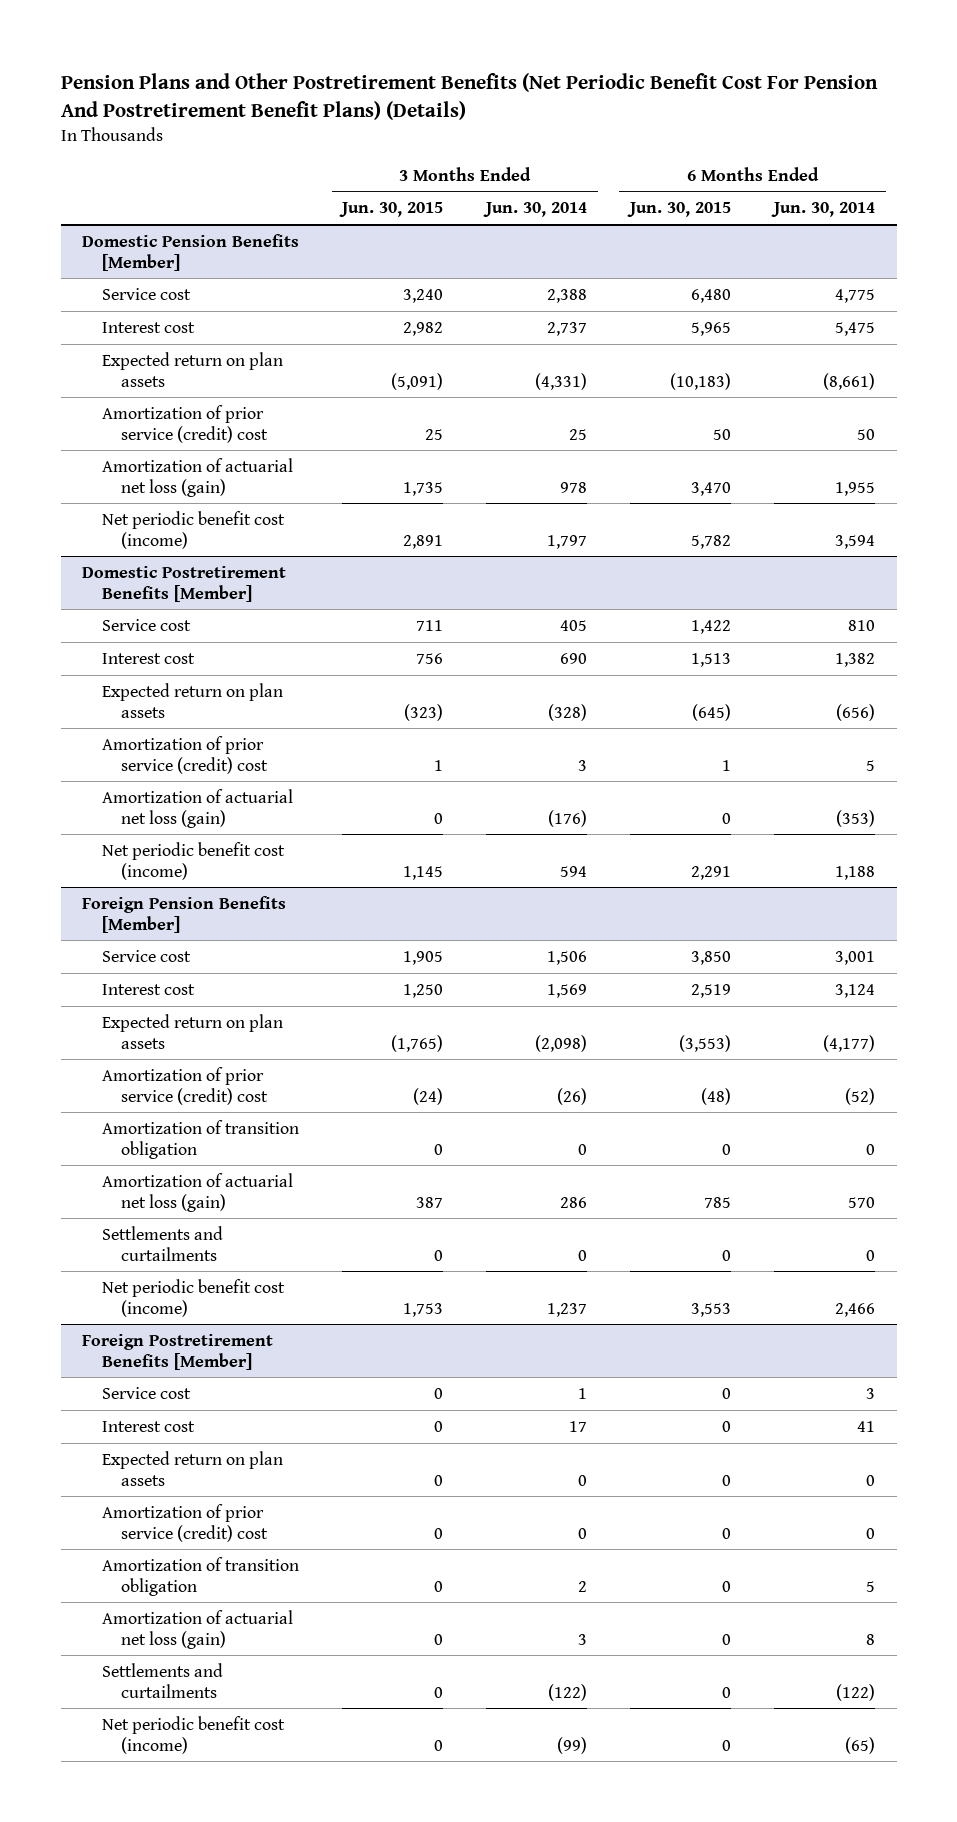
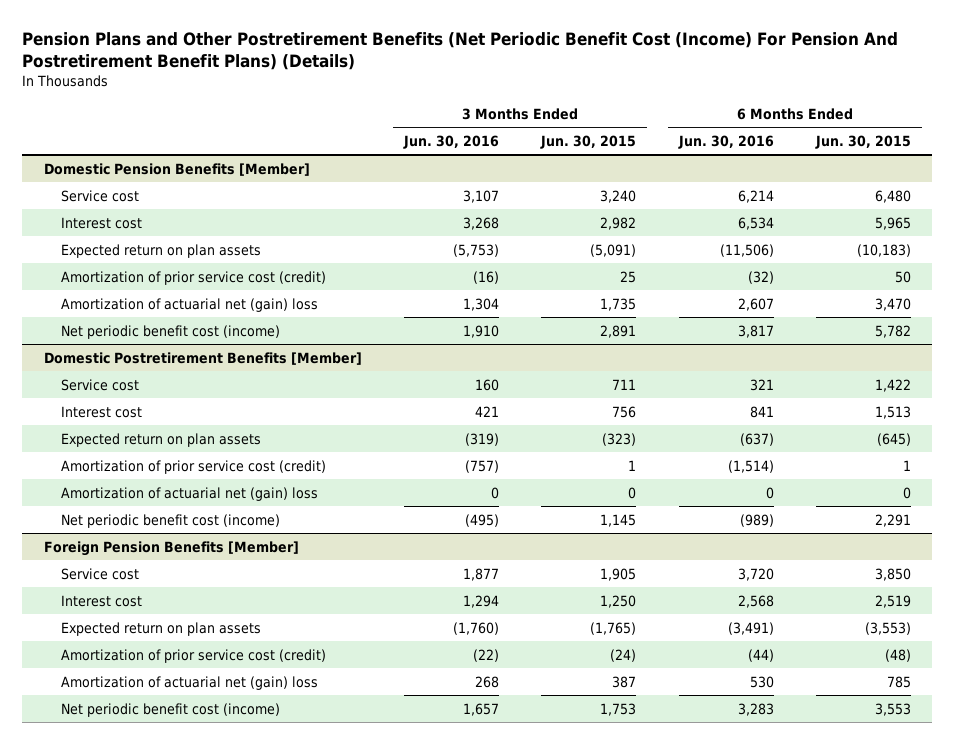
[60,72,878,120] Pension Plans and Other Postretirement Benefits (Net Periodic Benefit Cost For Pension And Postretirement Benefit Plans) (Details) -> [22,31,899,70] Pension Plans and Other Postretirement Benefits (Net Periodic Benefit Cost (Income) For Pension And Postretirement Benefit Plans) (Details)
[483,202,588,218] Jun. 30, 2014 -> none
[771,202,876,218] Jun. 30, 2014 -> none
none -> [402,134,499,149] Jun. 30, 2016
none -> [677,134,774,149] Jun. 30, 2016
[101,404,269,443] Amortization of prior service (credit) cost -> [60,270,326,285] Amortization of prior service cost (credit)
[101,457,293,497] Amortization of actuarial net loss (gain) -> [60,297,318,312] Amortization of actuarial net (gain) loss
[101,735,269,774] Amortization of prior service (credit) cost -> [60,459,326,474] Amortization of prior service cost (credit)
[101,788,293,828] Amortization of actuarial net loss (gain) -> [60,486,318,501] Amortization of actuarial net (gain) loss
[101,1119,299,1159] Amortization of transition obligation -> none
[101,1225,223,1261] Settlements and curtailments -> none
[101,1066,269,1105] Amortization of prior service (credit) cost -> [60,648,326,663] Amortization of prior service cost (credit)
[101,1172,293,1212] Amortization of actuarial net loss (gain) -> [60,675,318,690] Amortization of actuarial net (gain) loss
[82,1333,274,1370] Foreign Postretirement Benefits [Member] -> none
[101,1386,191,1399] Service cost -> none
[101,1420,195,1432] Interest cost -> none
[101,1450,283,1486] Expected return on plan assets -> none
[101,1503,269,1542] Amortization of prior service (credit) cost -> none
[101,1556,299,1596] Amortization of transition obligation -> none
[101,1609,293,1649] Amortization of actuarial net loss (gain) -> none
[101,1662,223,1698] Settlements and curtailments -> none
[101,1715,285,1754] Net periodic benefit cost (income) -> none

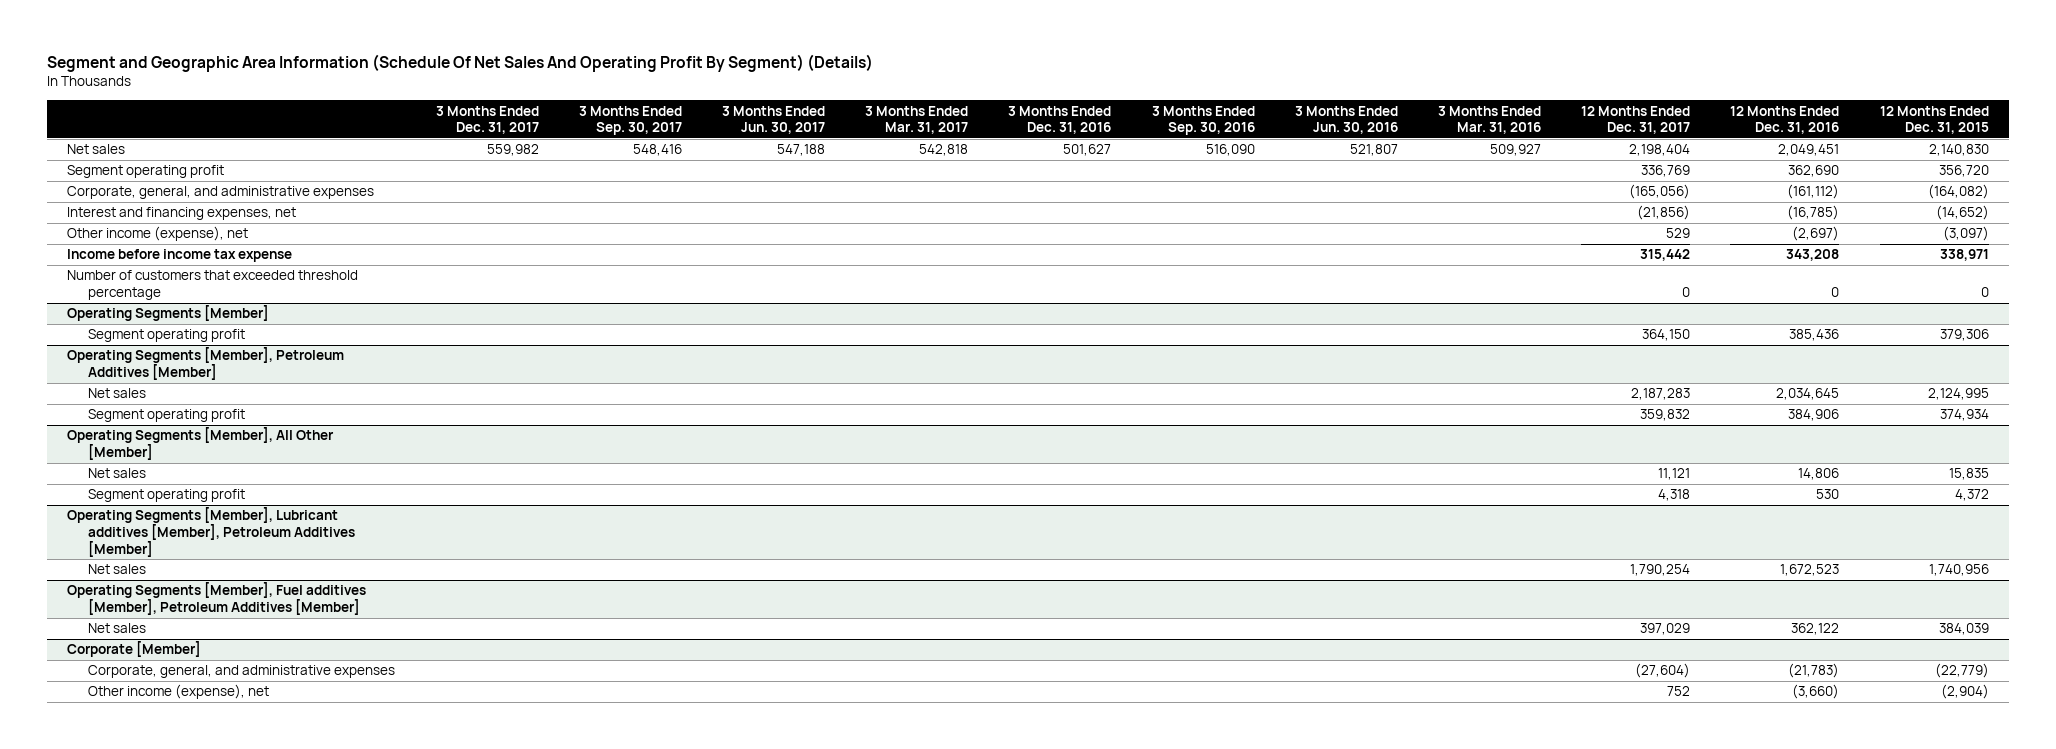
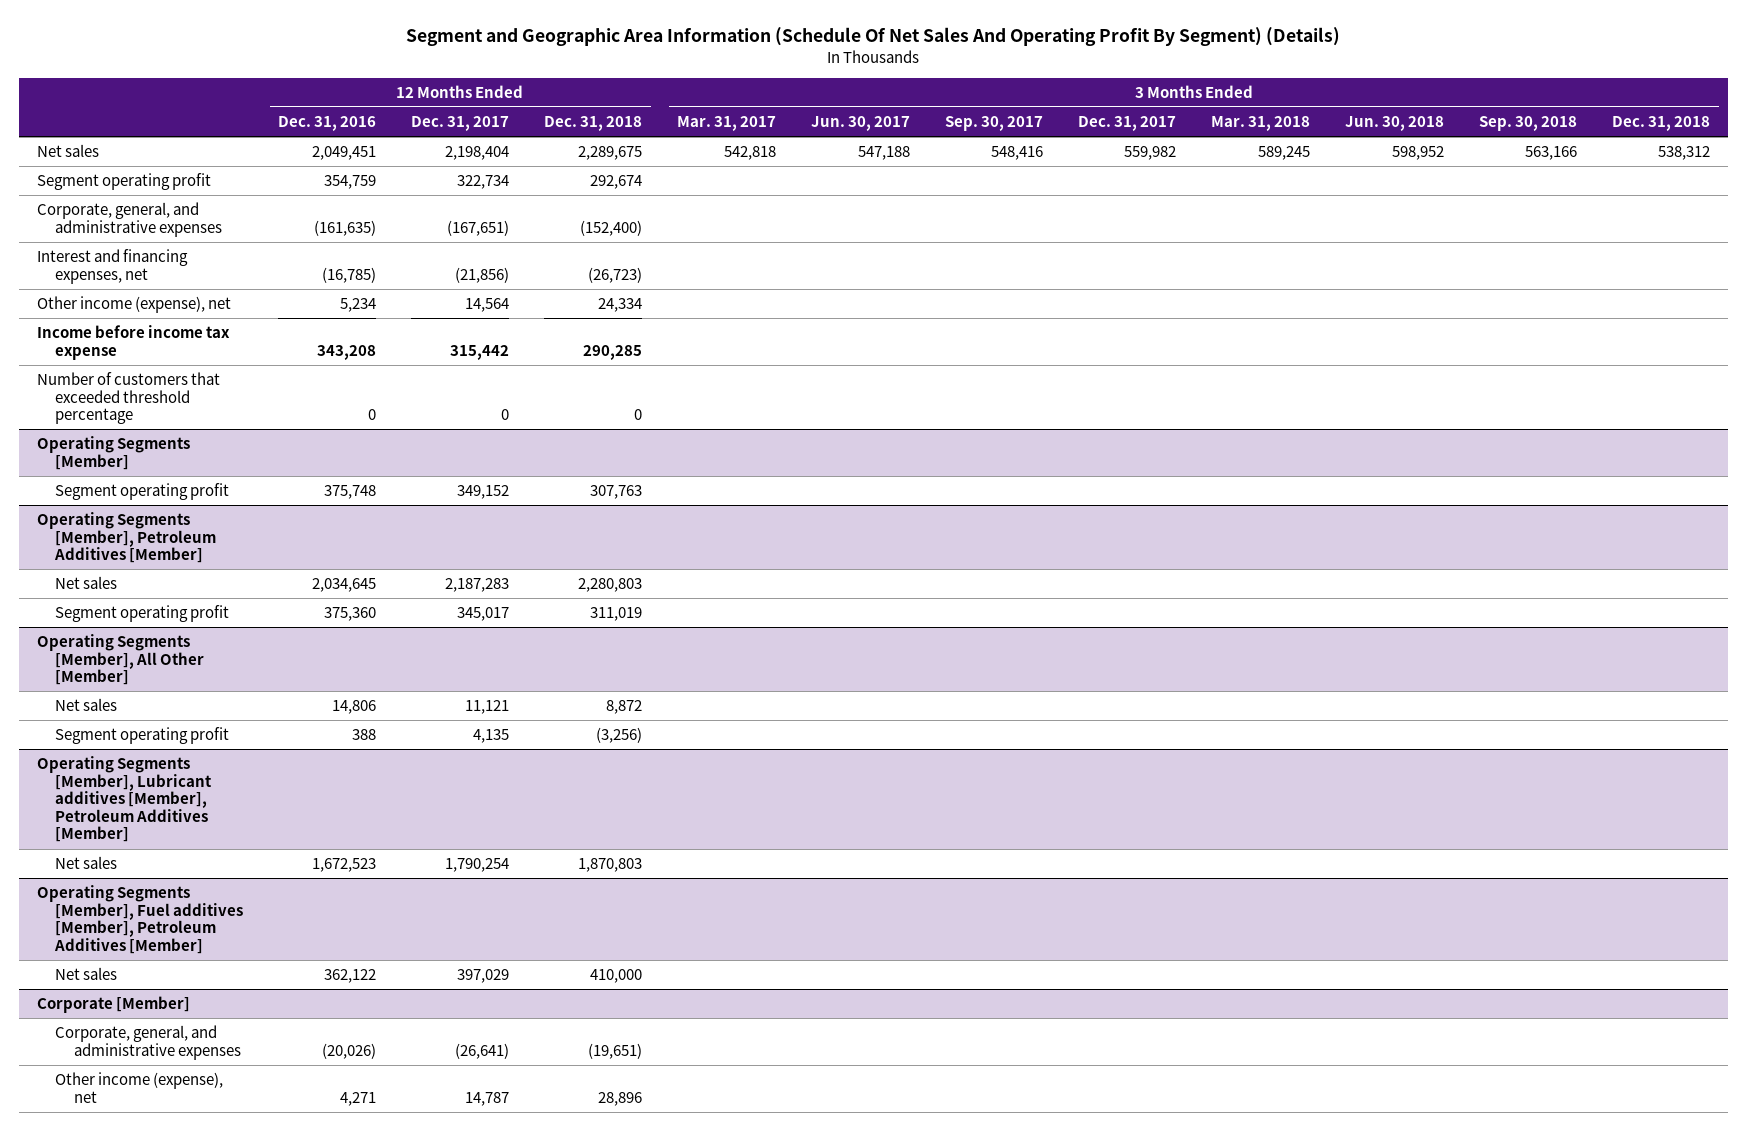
[1008,105,1112,135] 3 Months Ended Dec. 31, 2016 -> none
[1151,105,1255,136] 3 Months Ended Sep. 30, 2016 -> none
[1294,105,1398,135] 3 Months Ended Jun. 30, 2016 -> none
[1437,105,1541,135] 3 Months Ended Mar. 31, 2016 -> none
[1879,105,1989,135] 12 Months Ended Dec. 31, 2015 -> none
none -> [544,116,643,132] Dec. 31, 2018
none -> [1211,116,1311,132] Mar. 31, 2018
none -> [1345,116,1445,132] Jun. 30, 2018
none -> [1479,116,1578,132] Sep. 30, 2018
none -> [1612,116,1711,132] Dec. 31, 2018
[1641,165,1691,178] 336,769 -> [457,175,510,190] 322,734
[1788,165,1840,178] 362,690 -> [324,175,377,190] 354,759
[1629,184,1691,200] (165,056) -> [447,219,510,236] (167,651)
[1787,184,1840,200] (161,112) -> [314,219,377,236] (161,635)
[1666,228,1691,239] 529 -> [465,298,510,313] 14,564
[1792,226,1840,242] (2,697) -> [340,298,377,313] 5,234
[1642,329,1691,342] 364,150 -> [457,485,510,500] 349,152
[1789,329,1840,342] 385,436 -> [324,485,377,500] 375,748
[1640,409,1691,422] 359,832 -> [457,607,510,622] 345,017
[1788,409,1840,422] 384,906 -> [324,607,377,622] 375,360
[1658,489,1691,502] 4,318 -> [473,729,510,744] 4,135
[1816,489,1840,500] 530 -> [352,729,377,741] 388
[1635,663,1691,679] (27,604) -> [455,1042,510,1059] (26,641)
[1788,663,1840,679] (21,783) -> [322,1042,377,1059] (20,026)
[1667,686,1691,697] 752 -> [465,1091,510,1106] 14,787
[1792,684,1840,700] (3,660) -> [340,1091,377,1106] 4,271

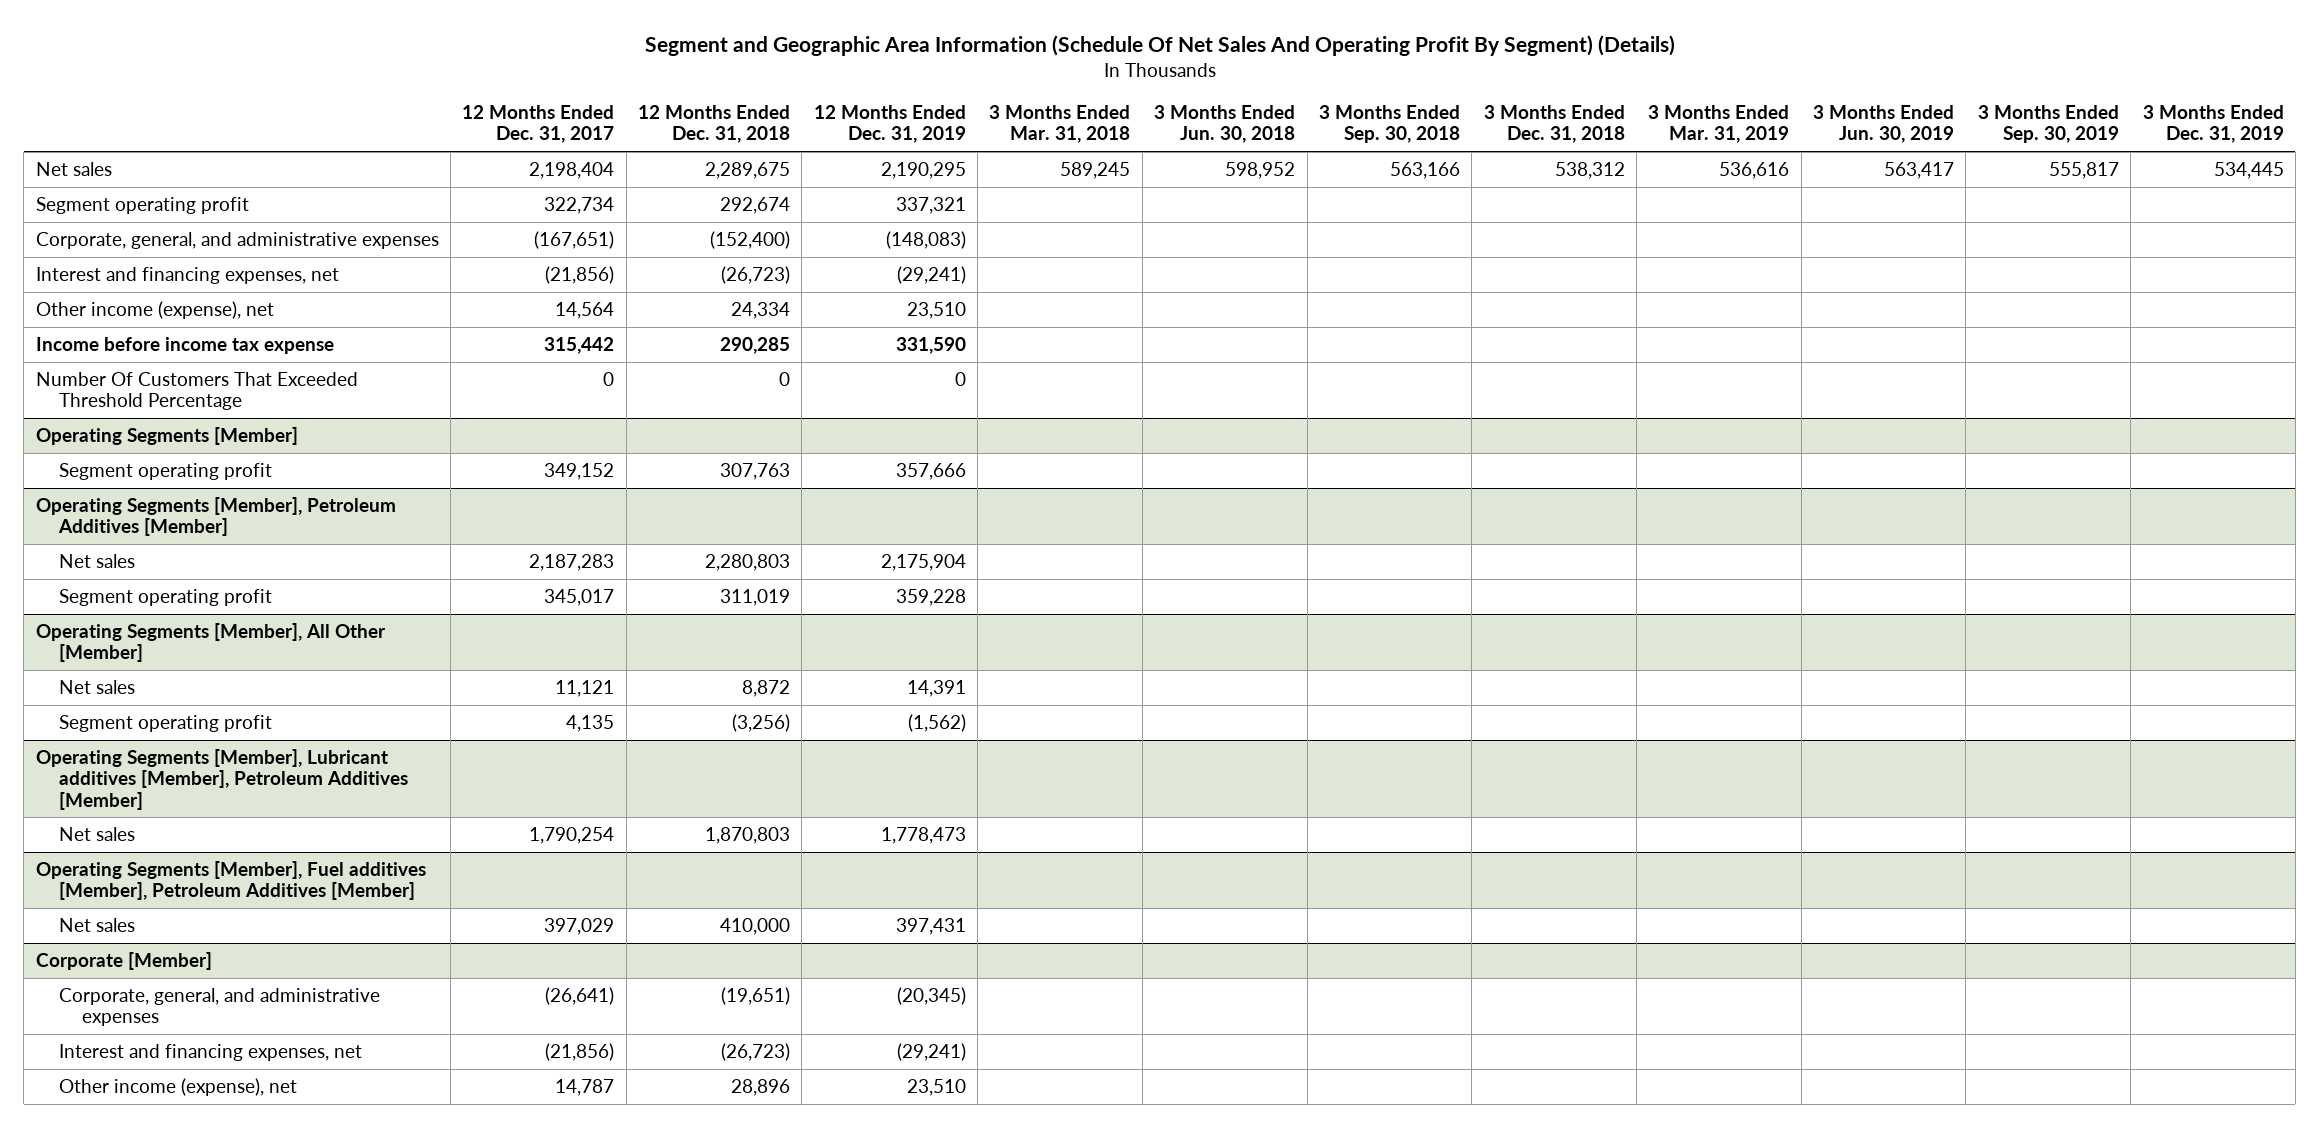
[278,116,377,132] Dec. 31, 2016 -> none
[677,116,777,132] Mar. 31, 2017 -> none
[811,116,911,132] Jun. 30, 2017 -> none
[945,116,1044,132] Sep. 30, 2017 -> none
[1078,116,1177,132] Dec. 31, 2017 -> none
none -> [813,104,966,144] 12 Months Ended Dec. 31, 2019
none -> [1648,104,1790,144] 3 Months Ended Mar. 31, 2019
none -> [1813,104,1955,144] 3 Months Ended Jun. 30, 2019
none -> [1977,104,2119,144] 3 Months Ended Sep. 30, 2019
none -> [2142,104,2284,144] 3 Months Ended Dec. 31, 2019
[36,372,220,425] Number of customers that exceeded threshold percentage -> [35,371,358,411] Number Of Customers That Exceeded Threshold Percentage
none -> [58,1043,362,1061] Interest and financing expenses, net

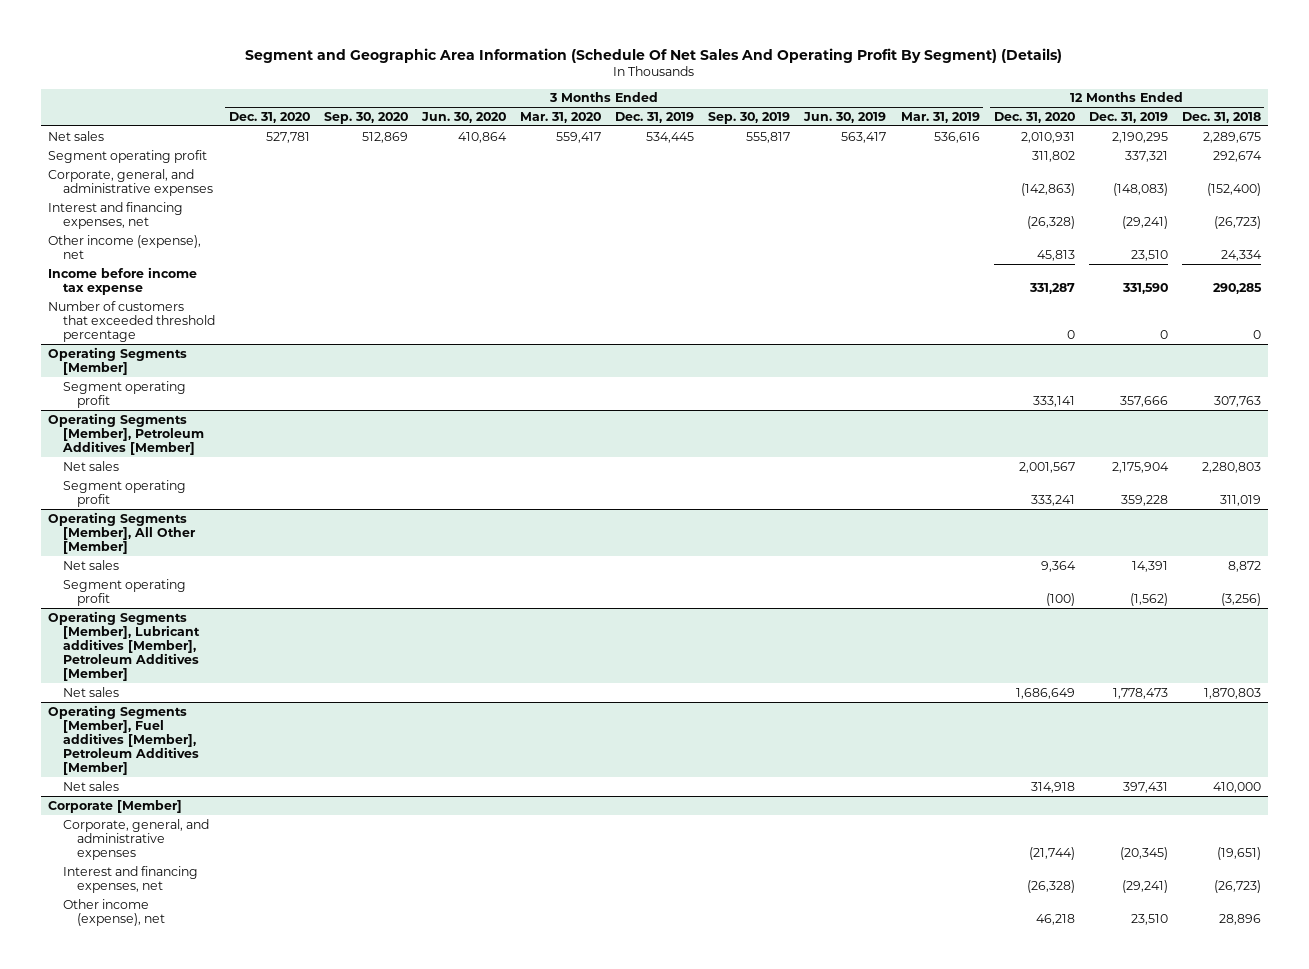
[462,104,615,144] 12 Months Ended Dec. 31, 2017 -> none
[989,104,1131,144] 3 Months Ended Mar. 31, 2018 -> none
[1154,104,1296,144] 3 Months Ended Jun. 30, 2018 -> none
[1318,104,1460,144] 3 Months Ended Sep. 30, 2018 -> none
[1483,104,1625,144] 3 Months Ended Dec. 31, 2018 -> none
none -> [228,111,310,123] Dec. 31, 2020
none -> [323,111,408,124] Sep. 30, 2020
none -> [420,111,506,123] Jun. 30, 2020
none -> [520,111,602,123] Mar. 31, 2020
none -> [993,111,1075,123] Dec. 31, 2020
[35,371,358,411] Number Of Customers That Exceeded Threshold Percentage -> [47,300,215,342] Number of customers that exceeded threshold percentage

